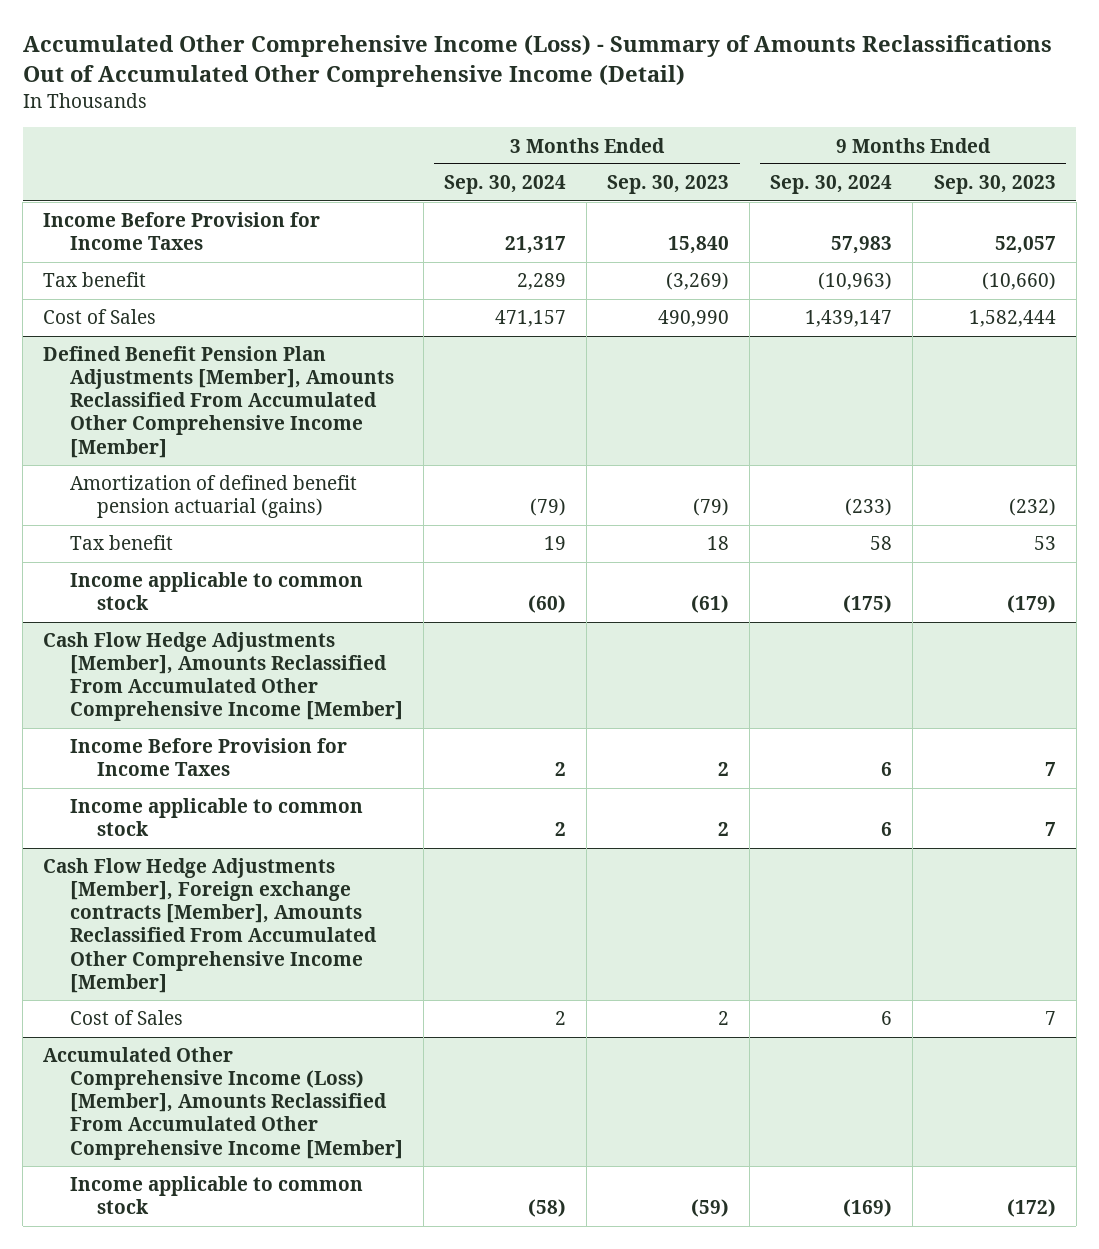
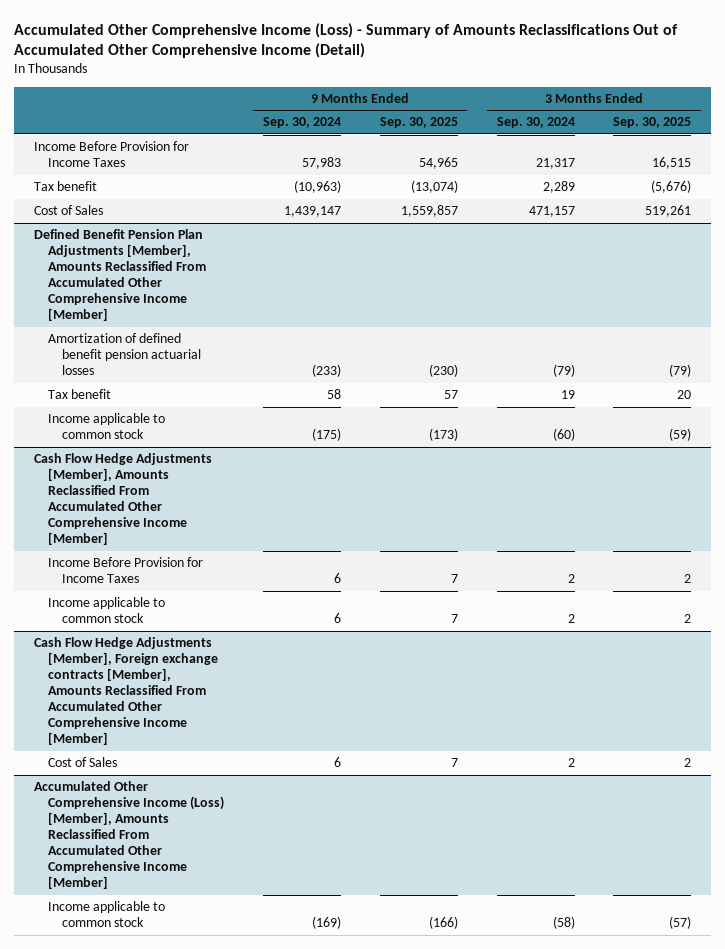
[607,175,730,195] Sep. 30, 2023 -> none
[933,175,1056,195] Sep. 30, 2023 -> none
none -> [379,117,458,129] Sep. 30, 2025
none -> [613,117,692,129] Sep. 30, 2025
[70,475,358,519] Amortization of defined benefit pension actuarial (gains) -> [47,333,202,376] Amortization of defined benefit pension actuarial losses

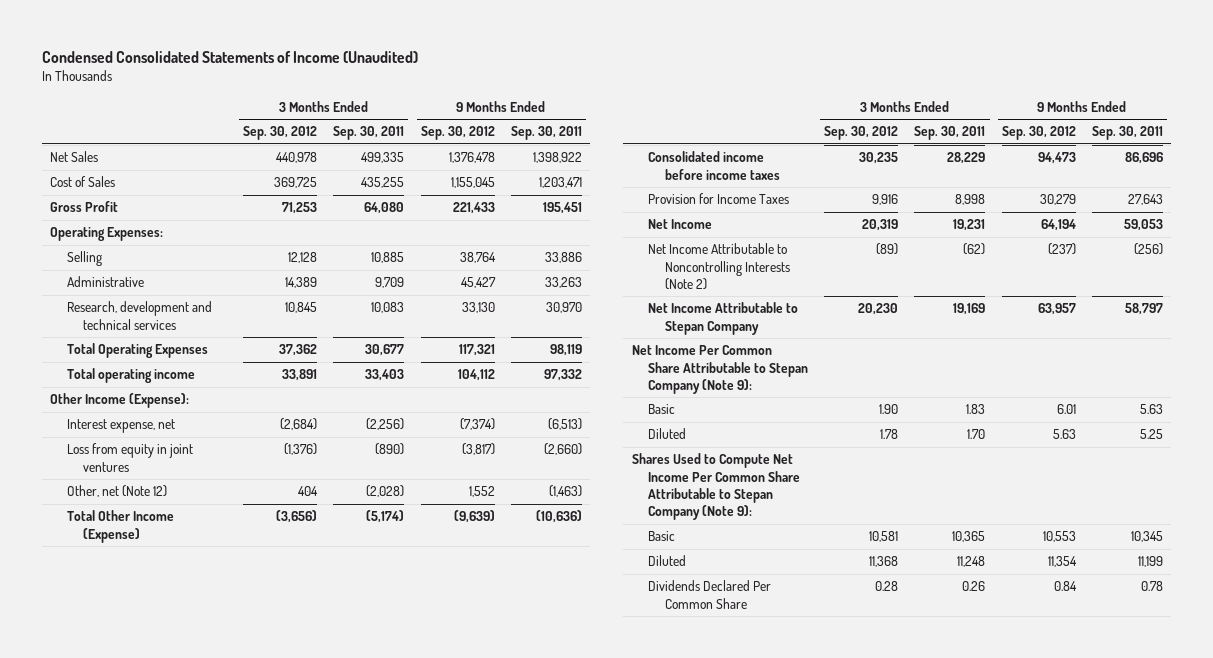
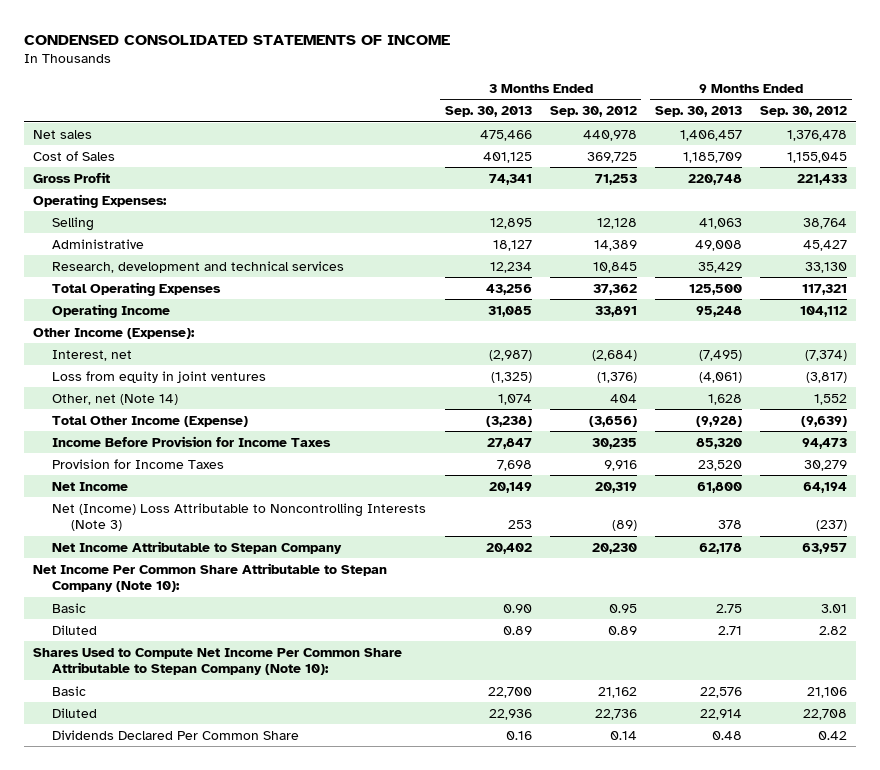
[42,51,419,64] Condensed Consolidated Statements of Income (Unaudited) -> [24,35,451,46] CONDENSED CONSOLIDATED STATEMENTS OF INCOME
[333,126,405,141] Sep. 30, 2011 -> none
[510,126,582,141] Sep. 30, 2011 -> none
none -> [444,105,532,117] Sep. 30, 2013
none -> [654,105,742,117] Sep. 30, 2013
[50,151,99,163] Net Sales -> [33,129,93,139] Net sales
[66,368,195,384] Total operating income -> [52,303,171,318] Operating Income
[66,419,175,434] Interest expense, net -> [52,349,133,361] Interest, net
[66,485,167,498] Other, net (Note 12) -> [52,393,179,405] Other, net (Note 14)
[648,151,780,180] Consolidated income before income taxes -> [52,435,332,447] Income Before Provision for Income Taxes
[648,243,790,290] Net Income Attributable to Noncontrolling Interests (Note 2) -> [52,502,427,532] Net (Income) Loss Attributable to Noncontrolling Interests (Note 3)
[631,345,809,394] Net Income Per Common Share Attributable to Stepan Company (Note 9): -> [33,562,388,593] Net Income Per Common Share Attributable to Stepan Company (Note 10):
[879,404,899,415] 1.90 -> [608,603,637,613] 0.95
[1056,404,1076,415] 6.01 -> [821,603,848,613] 3.01
[880,429,899,440] 1.78 -> [607,625,637,635] 0.89
[1052,429,1076,440] 5.63 -> [819,625,848,635] 2.82
[631,453,801,521] Shares Used to Compute Net Income Per Common Share Attributable to Stepan Company (Note 9): -> [33,647,403,676] Shares Used to Compute Net Income Per Common Share Attributable to Stepan Company (Note 10):
[869,531,899,543] 10,581 -> [597,686,637,698] 21,162
[1042,531,1076,543] 10,553 -> [807,686,848,698] 21,106
[869,556,899,568] 11,368 -> [594,708,637,720] 22,736
[1047,556,1077,568] 11,354 -> [803,708,848,720] 22,708
[875,581,899,592] 0.28 -> [609,730,637,740] 0.14
[1053,581,1077,592] 0.84 -> [818,730,848,740] 0.42

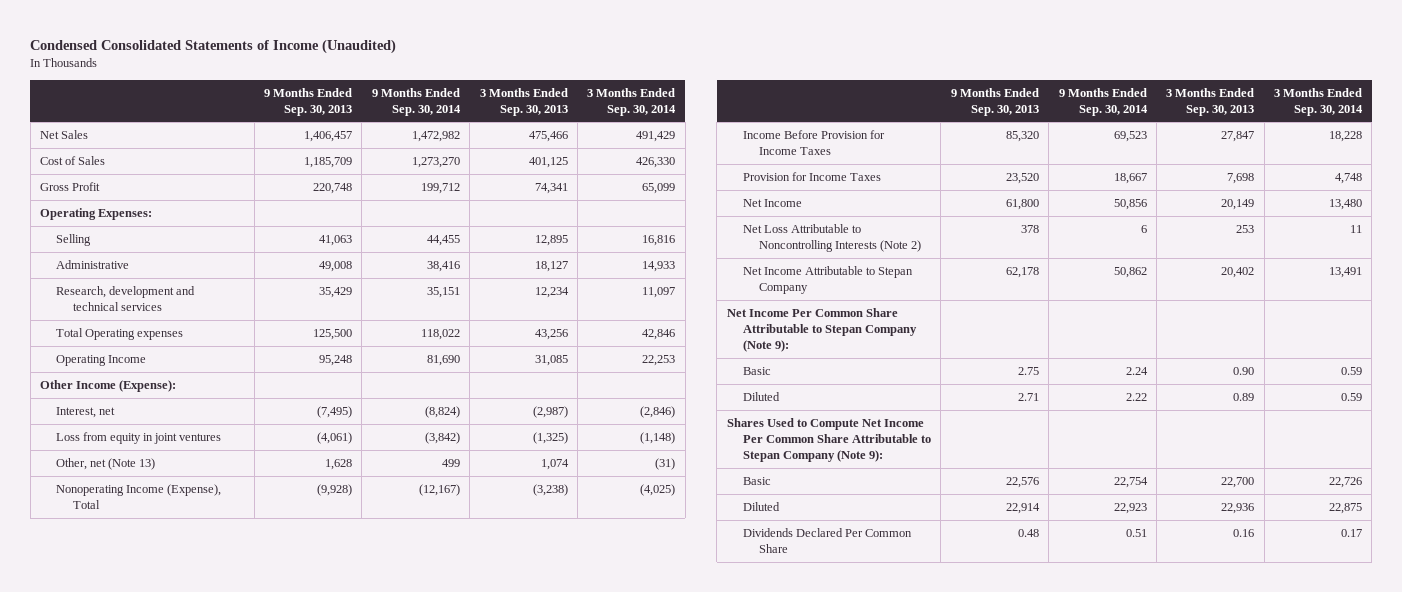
[24,35,451,46] CONDENSED CONSOLIDATED STATEMENTS OF INCOME -> [30,38,397,54] Condensed Consolidated Statements of Income (Unaudited)
[549,105,637,117] Sep. 30, 2012 -> none
[760,105,848,117] Sep. 30, 2012 -> none
none -> [371,87,461,116] 9 Months Ended Sep. 30, 2014
none -> [587,87,677,116] 3 Months Ended Sep. 30, 2014
[33,129,93,139] Net sales -> [39,129,88,139] Net Sales
[52,281,222,296] Total Operating Expenses -> [56,327,184,340] Total Operating expenses
[52,393,179,405] Other, net (Note 14) -> [56,457,156,470] Other, net (Note 13)
[52,415,249,427] Total Other Income (Expense) -> [56,483,222,509] Nonoperating Income (Expense), Total
[52,502,427,532] Net (Income) Loss Attributable to Noncontrolling Interests (Note 3) -> [743,223,922,252] Net Loss Attributable to Noncontrolling Interests (Note 2)
[33,562,388,593] Net Income Per Common Share Attributable to Stepan Company (Note 10): -> [726,307,918,352] Net Income Per Common Share Attributable to Stepan Company (Note 9):
[33,647,403,676] Shares Used to Compute Net Income Per Common Share Attributable to Stepan Company (Note 10): -> [726,417,932,462] Shares Used to Compute Net Income Per Common Share Attributable to Stepan Company (Note 9):

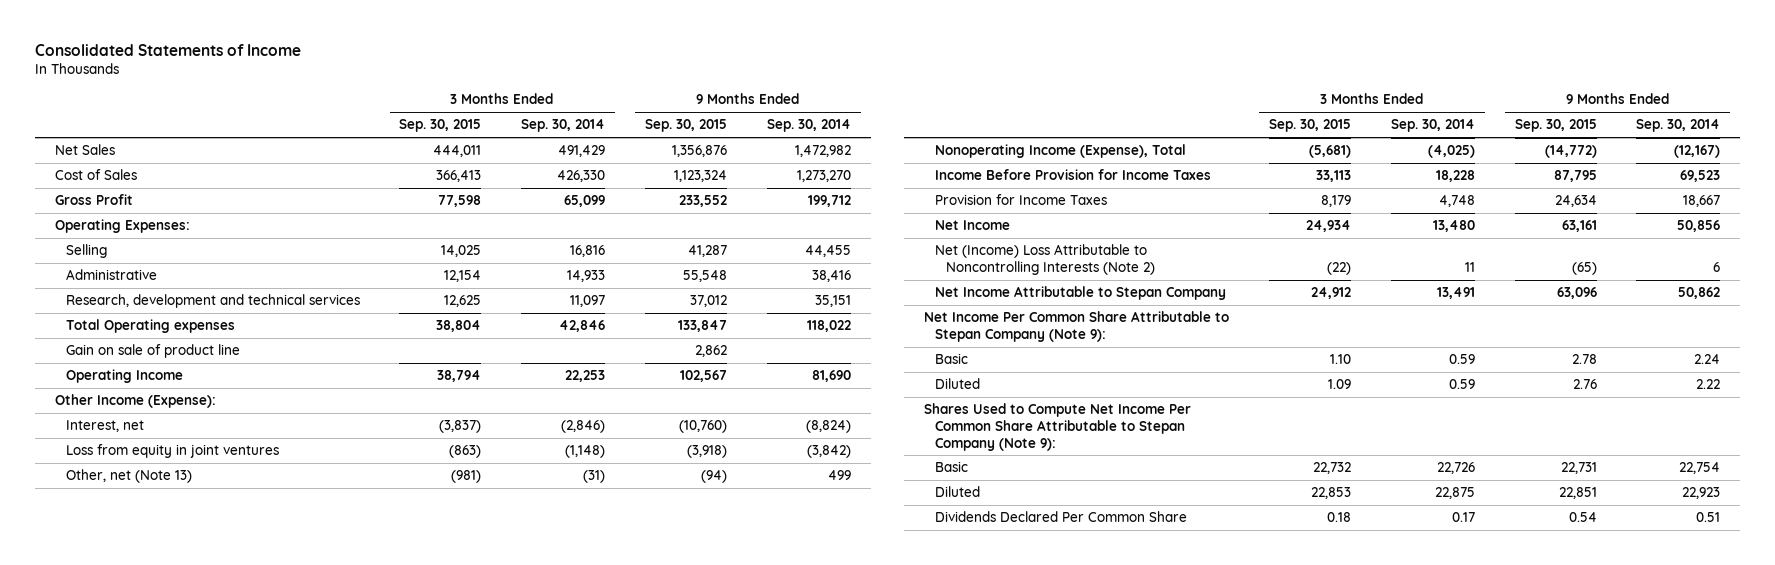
[30,38,397,54] Condensed Consolidated Statements of Income (Unaudited) -> [34,43,301,56] Consolidated Statements of Income
[264,87,353,116] 9 Months Ended Sep. 30, 2013 -> none
[479,87,568,116] 3 Months Ended Sep. 30, 2013 -> none
none -> [399,119,482,133] Sep. 30, 2015
none -> [645,119,728,133] Sep. 30, 2015
none -> [65,344,240,359] Gain on sale of product line
[743,223,922,252] Net Loss Attributable to Noncontrolling Interests (Note 2) -> [935,244,1155,275] Net (Income) Loss Attributable to Noncontrolling Interests (Note 2)

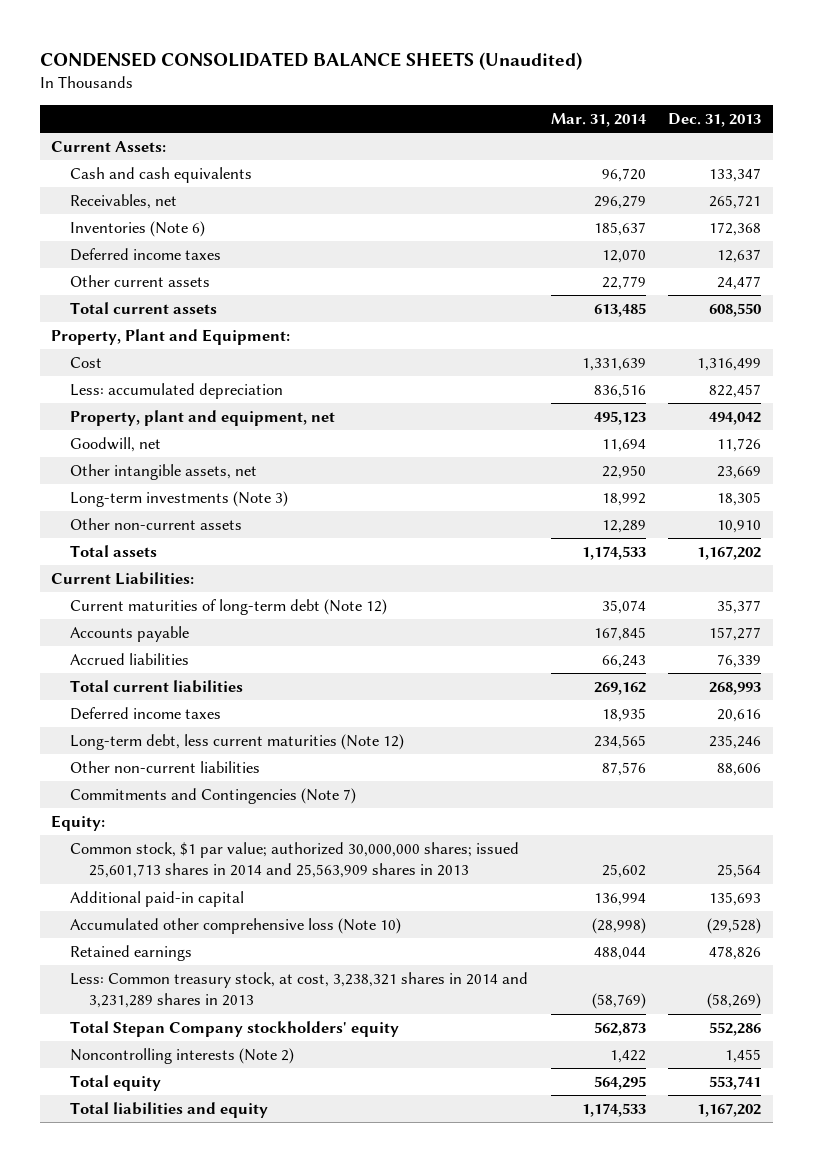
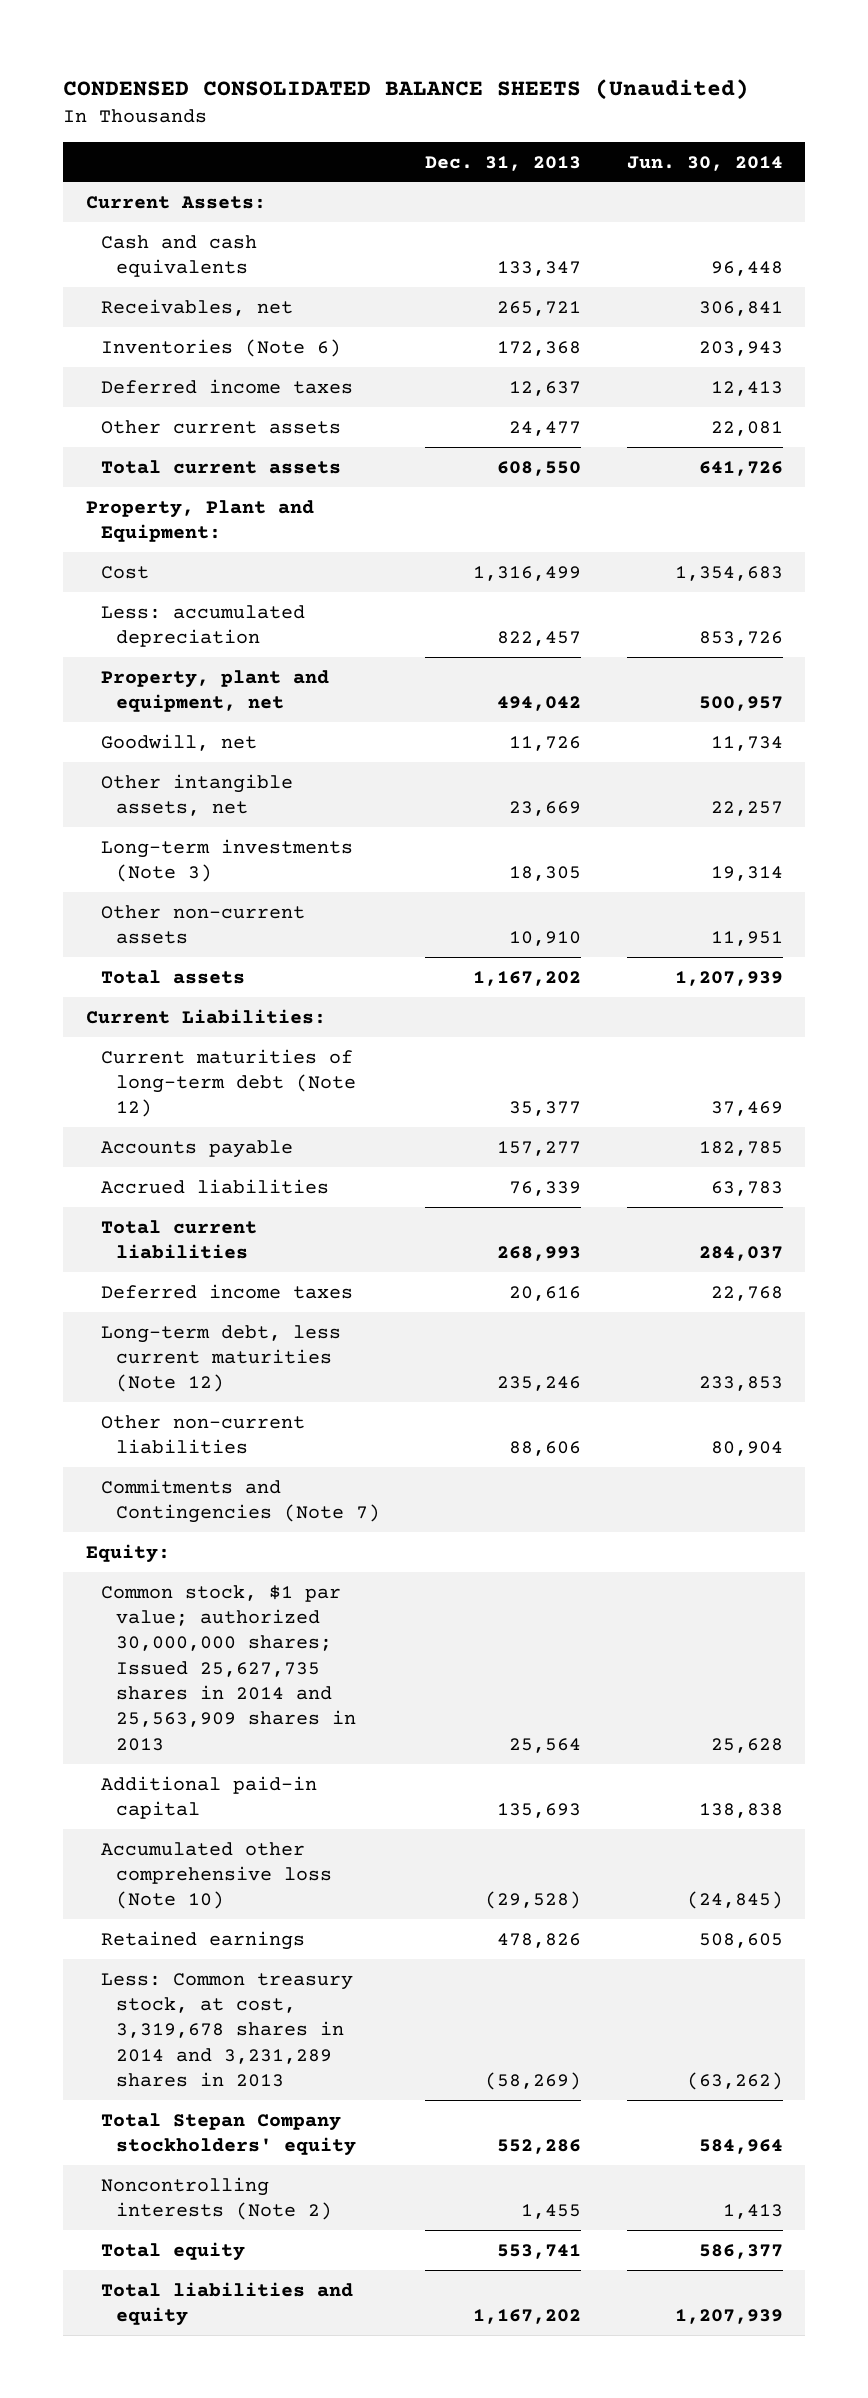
[550,112,647,127] Mar. 31, 2014 -> none
none -> [626,155,783,171] Jun. 30, 2014
[69,841,519,879] Common stock, $1 par value; authorized 30,000,000 shares; issued 25,601,713 shares in 2014 and 25,563,909 shares in 2013 -> [101,1584,357,1751] Common stock, $1 par value; authorized 30,000,000 shares; Issued 25,627,735 shares in 2014 and 25,563,909 shares in 2013
[69,971,528,1009] Less: Common treasury stock, at cost, 3,238,321 shares in 2014 and 3,231,289 shares in 2013 -> [101,1972,354,2087] Less: Common treasury stock, at cost, 3,319,678 shares in 2014 and 3,231,289 shares in 2013

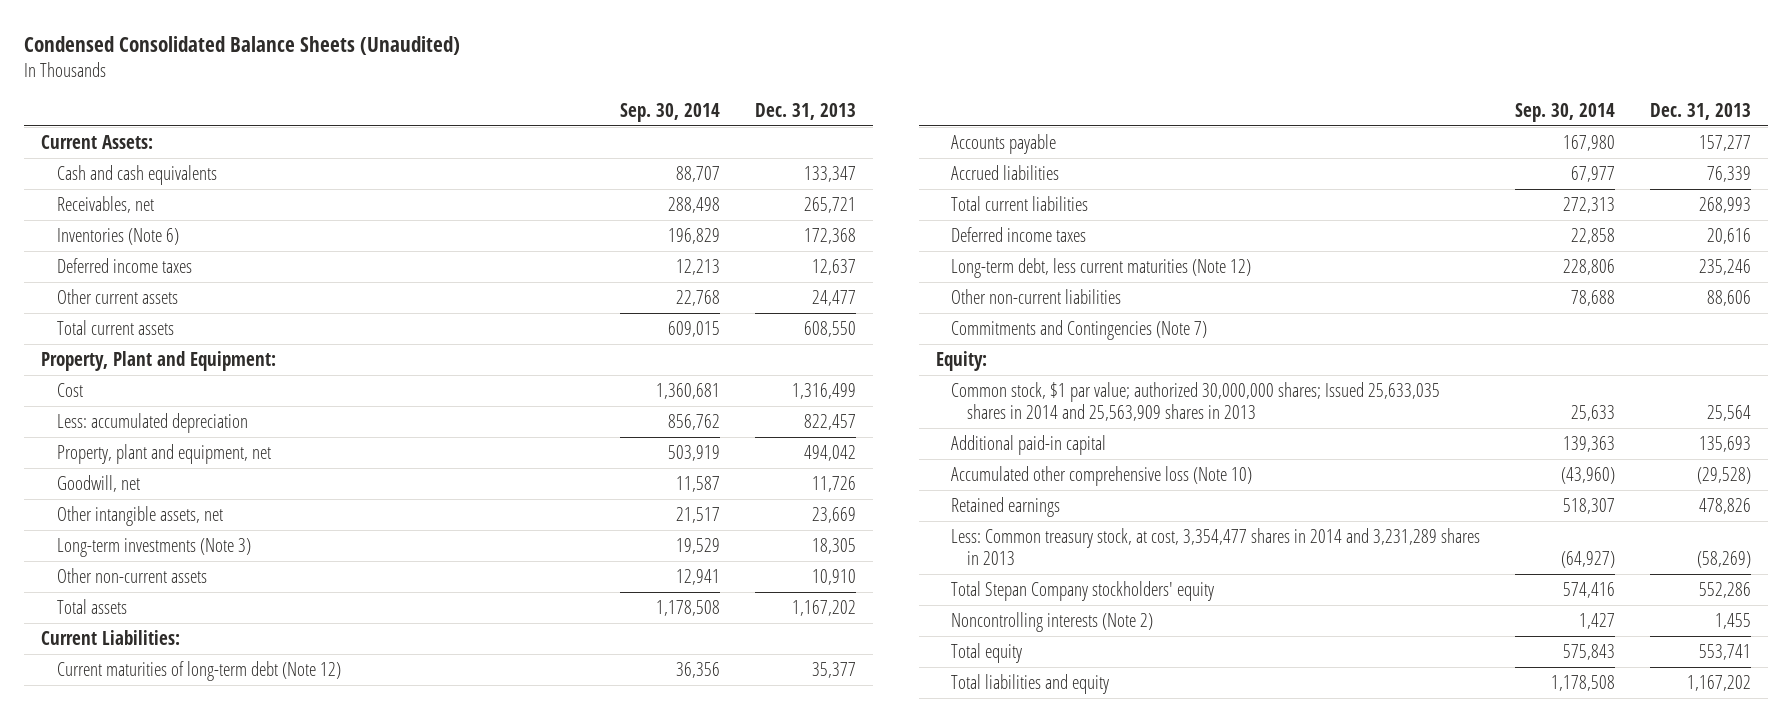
[63,78,750,100] CONDENSED CONSOLIDATED BALANCE SHEETS (Unaudited) -> [23,36,460,56] Condensed Consolidated Balance Sheets (Unaudited)
[626,155,783,171] Jun. 30, 2014 -> none
none -> [620,103,721,123] Sep. 30, 2014
[101,1584,357,1751] Common stock, $1 par value; authorized 30,000,000 shares; Issued 25,627,735 shares in 2014 and 25,563,909 shares in 2013 -> [951,381,1441,422] Common stock, $1 par value; authorized 30,000,000 shares; Issued 25,633,035 shares in 2014 and 25,563,909 shares in 2013
[101,1972,354,2087] Less: Common treasury stock, at cost, 3,319,678 shares in 2014 and 3,231,289 shares in 2013 -> [951,527,1481,566] Less: Common treasury stock, at cost, 3,354,477 shares in 2014 and 3,231,289 shares in 2013

